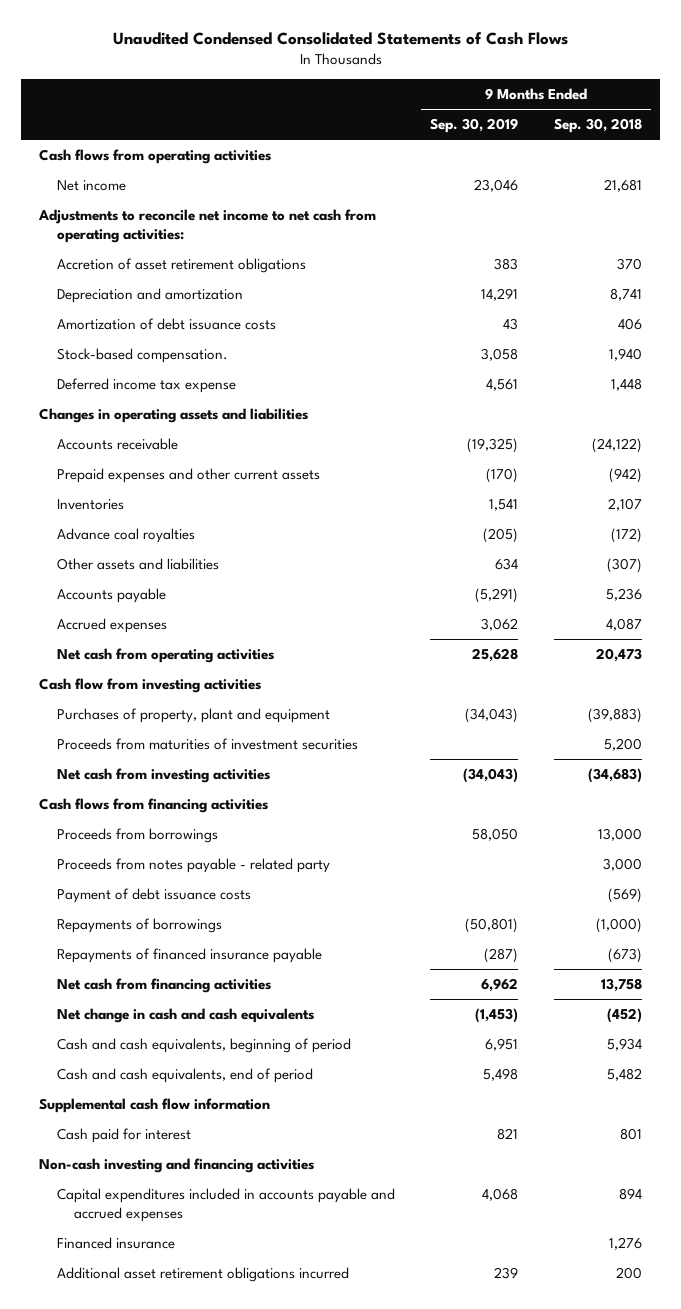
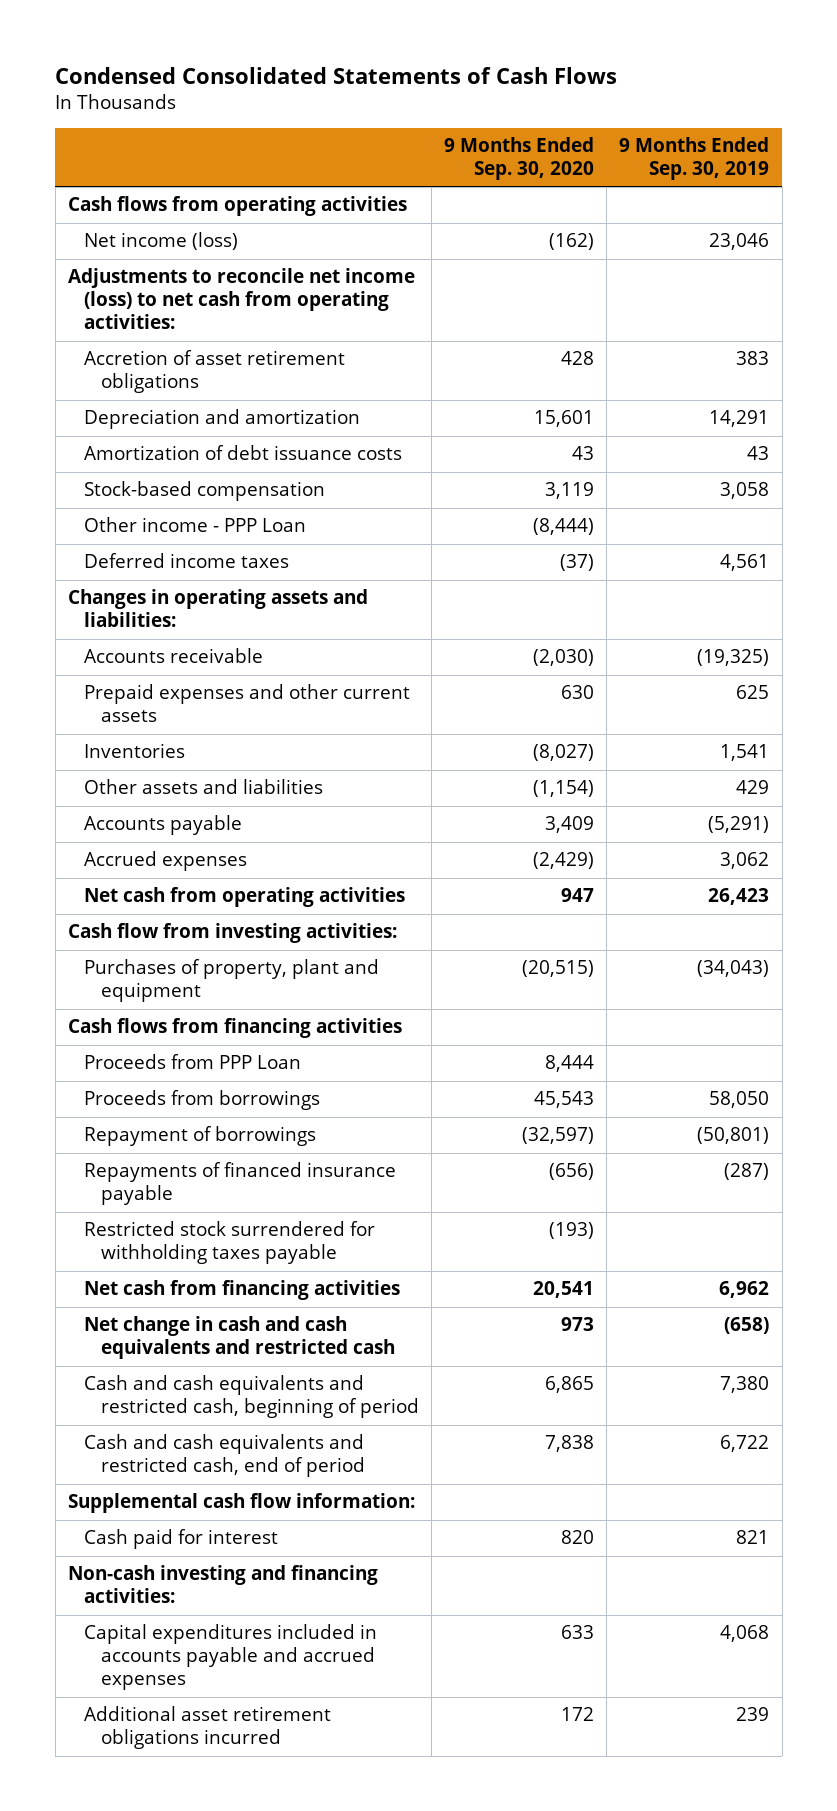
[112,31,568,45] Unaudited Condensed Consolidated Statements of Cash Flows -> [55,66,618,84] Condensed Consolidated Statements of Cash Flows
[554,118,643,134] Sep. 30, 2018 -> none
none -> [444,136,595,180] 9 Months Ended Sep. 30, 2020
[56,180,126,192] Net income -> [84,232,239,251] Net income (loss)
[37,209,376,243] Adjustments to reconcile net income to net cash from operating activities: -> [67,268,415,330] Adjustments to reconcile net income (loss) to net cash from operating activities:
[56,348,228,364] Stock-based compensation. -> [84,481,326,502] Stock-based compensation
none -> [84,517,307,533] Other income - PPP Loan
[56,378,236,394] Deferred income tax expense -> [84,553,290,569] Deferred income taxes
[38,408,308,424] Changes in operating assets and liabilities -> [67,589,368,628] Changes in operating assets and liabilities:
[486,468,519,484] (170) -> [736,685,770,700] 625
[56,528,195,544] Advance coal royalties -> none
[495,558,519,571] 634 -> [736,780,770,795] 429
[472,648,519,663] 25,628 -> [708,888,770,906] 26,423
[38,678,261,694] Cash flow from investing activities -> [67,923,397,944] Cash flow from investing activities:
[56,738,358,751] Proceeds from maturities of investment securities -> none
[56,768,270,784] Net cash from investing activities -> none
none -> [84,1054,302,1070] Proceeds from PPP Loan
[56,858,330,874] Proceeds from notes payable - related party -> none
[56,888,251,904] Payment of debt issuance costs -> none
[56,918,222,934] Repayments of borrowings -> [84,1126,317,1147] Repayment of borrowings
none -> [84,1221,376,1265] Restricted stock surrendered for withholding taxes payable
[56,1008,314,1024] Net change in cash and cash equivalents -> [84,1316,395,1360] Net change in cash and cash equivalents and restricted cash
[475,1008,519,1024] (1,453) -> [724,1317,770,1335] (658)
[56,1038,351,1054] Cash and cash equivalents, beginning of period -> [84,1375,419,1419] Cash and cash equivalents and restricted cash, beginning of period
[485,1038,519,1052] 6,951 -> [720,1376,770,1394] 7,380
[56,1068,313,1084] Cash and cash equivalents, end of period -> [84,1434,365,1478] Cash and cash equivalents and restricted cash, end of period
[483,1068,519,1082] 5,498 -> [720,1435,770,1453] 6,722
[38,1098,270,1114] Supplemental cash flow information -> [67,1493,415,1514] Supplemental cash flow information:
[38,1158,314,1174] Non-cash investing and financing activities -> [67,1565,378,1604] Non-cash investing and financing activities:
[56,1237,175,1250] Financed insurance -> none

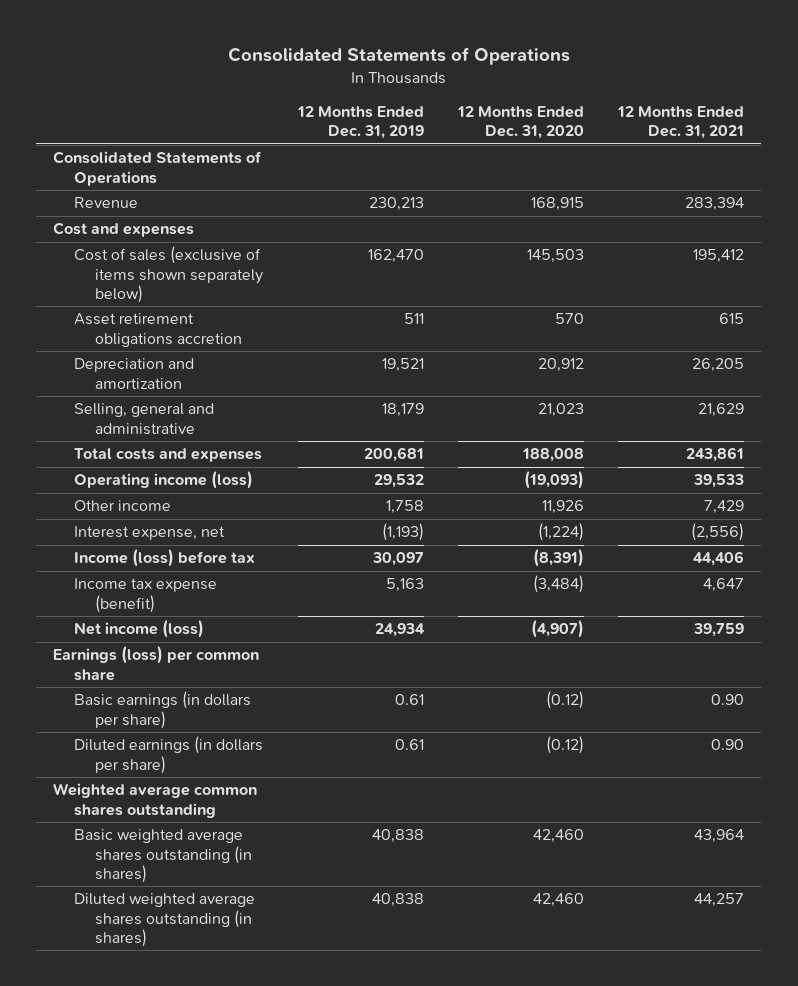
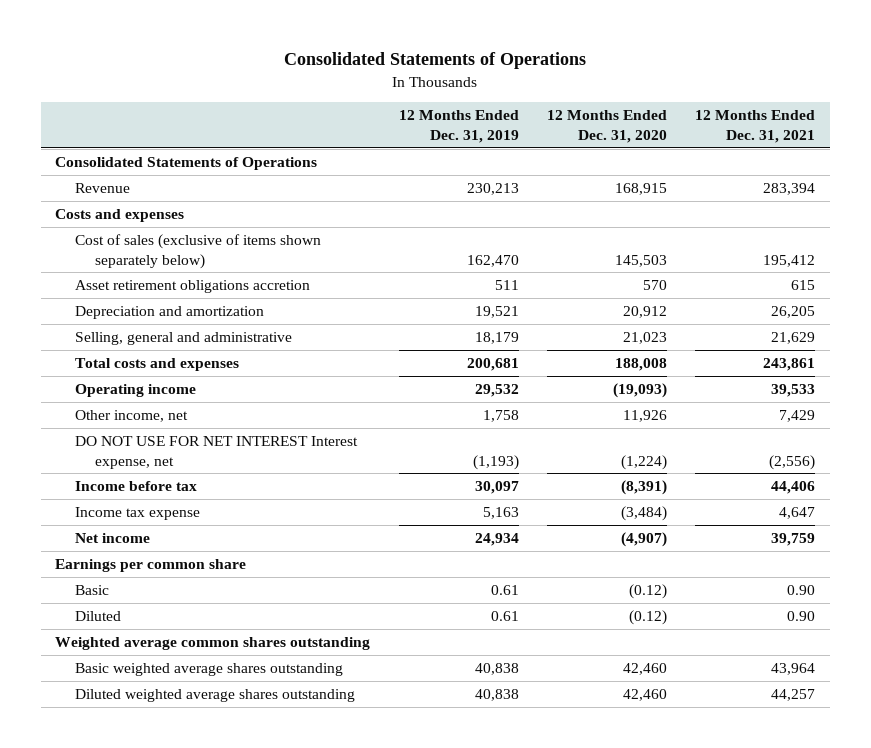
[53,222,195,238] Cost and expenses -> [55,209,185,223] Costs and expenses
[74,471,254,490] Operating income (loss) -> [75,384,197,398] Operating income
[74,500,172,512] Other income -> [75,410,189,423] Other income, net
[74,526,226,541] Interest expense, net -> [75,436,359,469] DO NOT USE FOR NET INTEREST Interest expense, net
[74,549,256,568] Income (loss) before tax -> [75,481,198,492] Income before tax
[74,578,218,613] Income tax expense (benefit) -> [75,507,201,521] Income tax expense
[74,620,205,639] Net income (loss) -> [75,533,151,544] Net income
[53,646,260,681] Earnings (loss) per common share -> [55,559,247,573] Earnings per common share
[74,691,252,729] Basic earnings (in dollars per share) -> [75,585,110,596] Basic
[74,736,264,774] Diluted earnings (in dollars per share) -> [75,611,122,622] Diluted
[74,829,253,883] Basic weighted average shares outstanding (in shares) -> [75,663,344,677] Basic weighted average shares outstanding
[74,893,256,947] Diluted weighted average shares outstanding (in shares) -> [75,689,356,703] Diluted weighted average shares outstanding

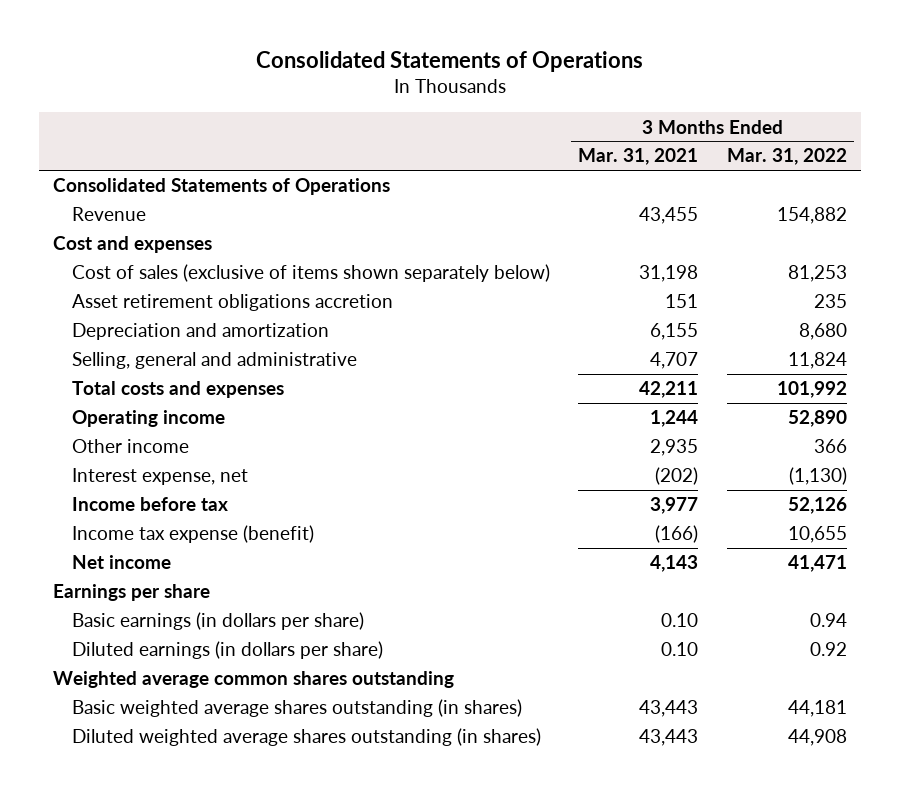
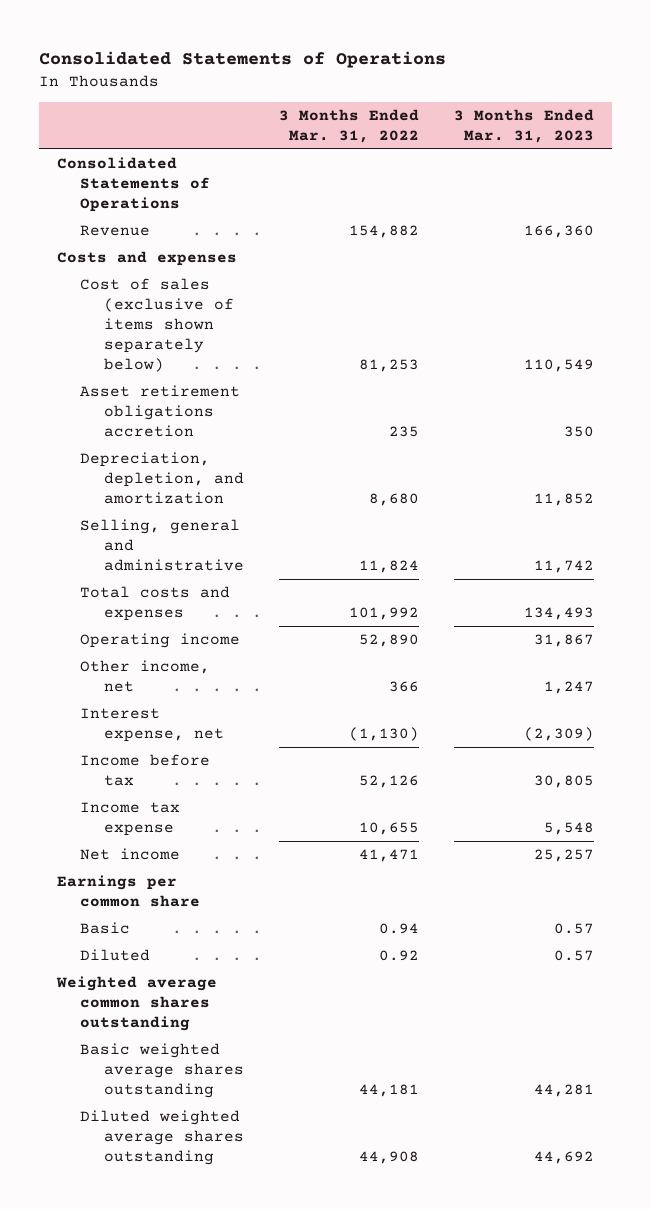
[578,148,699,166] Mar. 31, 2021 -> none
none -> [454,108,595,143] 3 Months Ended Mar. 31, 2023
[53,236,213,254] Cost and expenses -> [56,251,237,267] Costs and expenses
[72,323,330,341] Depreciation and amortization -> [80,452,245,504] Depreciation, depletion, and amortization
[72,439,190,454] Other income -> [80,660,211,693] Other income, net
[72,525,315,544] Income tax expense (benefit) -> [80,802,181,837] Income tax expense
[53,584,211,602] Earnings per share -> [56,875,201,908] Earnings per common share
[72,612,365,631] Basic earnings (in dollars per share) -> [80,922,131,935] Basic
[72,641,384,660] Diluted earnings (in dollars per share) -> [80,949,151,962] Diluted
[72,699,523,718] Basic weighted average shares outstanding (in shares) -> [80,1043,245,1098] Basic weighted average shares outstanding
[72,728,542,747] Diluted weighted average shares outstanding (in shares) -> [80,1110,245,1165] Diluted weighted average shares outstanding

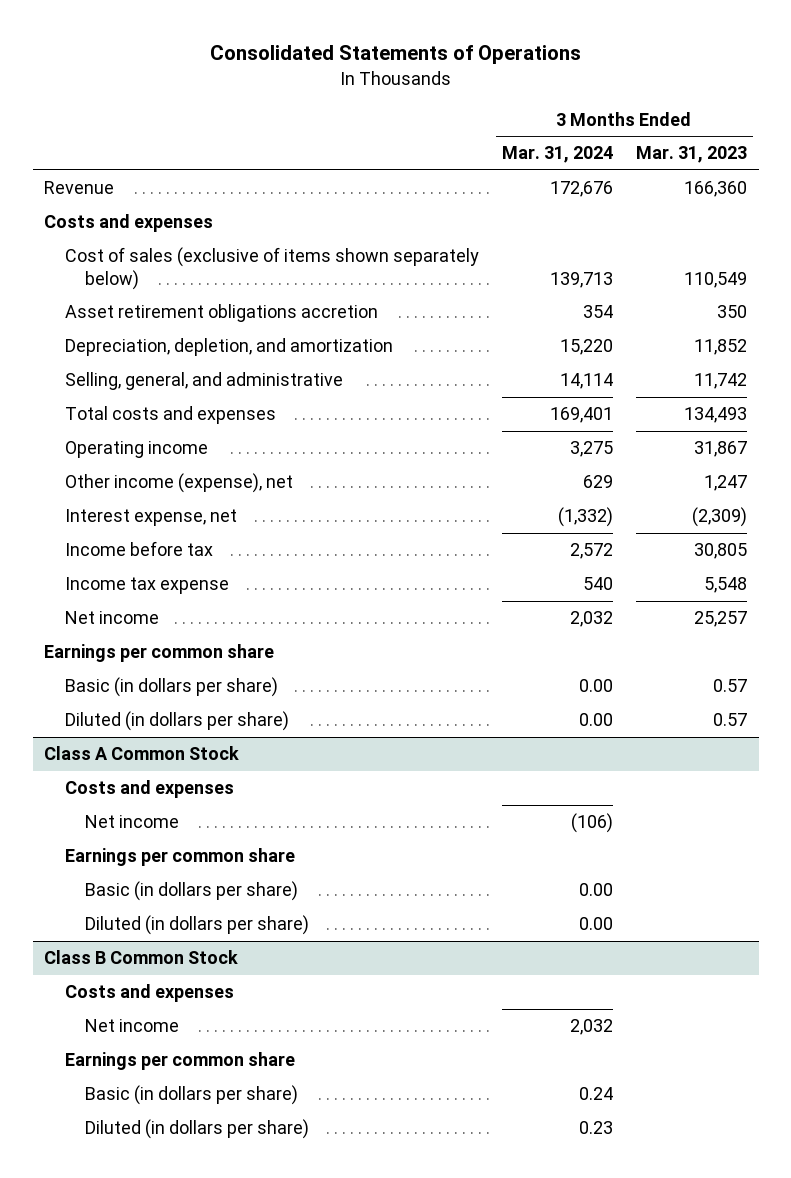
[279,108,420,143] 3 Months Ended Mar. 31, 2022 -> none
none -> [501,146,613,164] Mar. 31, 2024
[56,157,211,212] Consolidated Statements of Operations -> none
[80,519,245,571] Selling, general and administrative -> [64,372,343,391] Selling, general, and administrative
[80,660,211,693] Other income, net -> [64,473,293,494] Other income (expense), net
[55,976,217,1031] Weighted average common shares outstanding -> none
[80,1043,245,1098] Basic weighted average shares outstanding -> none
[80,1110,245,1165] Diluted weighted average shares outstanding -> none
[80,922,131,935] Basic -> [64,677,278,698] Basic (in dollars per share)
[80,949,151,962] Diluted -> [64,711,289,732] Diluted (in dollars per share)
none -> [44,746,240,761] Class A Common Stock
none -> [64,780,234,799] Costs and expenses
none -> [85,815,180,829] Net income
none -> [64,848,295,867] Earnings per common share
none -> [85,881,299,902] Basic (in dollars per share)
none -> [85,915,310,936] Diluted (in dollars per share)
none -> [44,950,239,965] Class B Common Stock
none -> [64,984,234,1003] Costs and expenses
none -> [85,1019,180,1033] Net income
none -> [64,1052,295,1071] Earnings per common share
none -> [85,1085,299,1106] Basic (in dollars per share)
none -> [85,1119,310,1140] Diluted (in dollars per share)

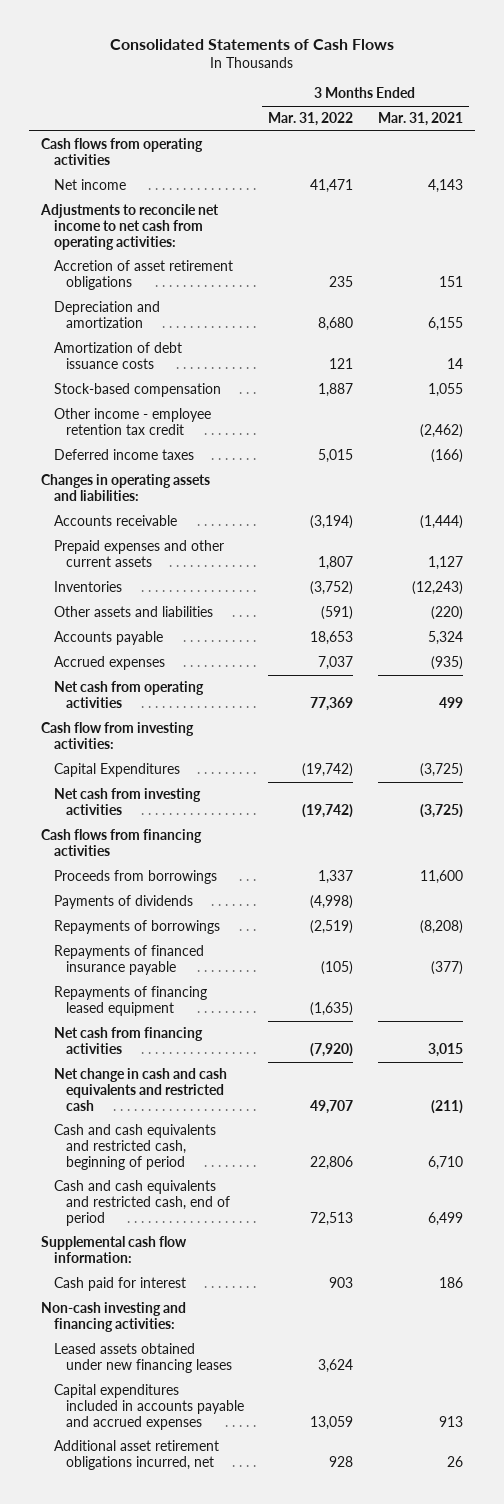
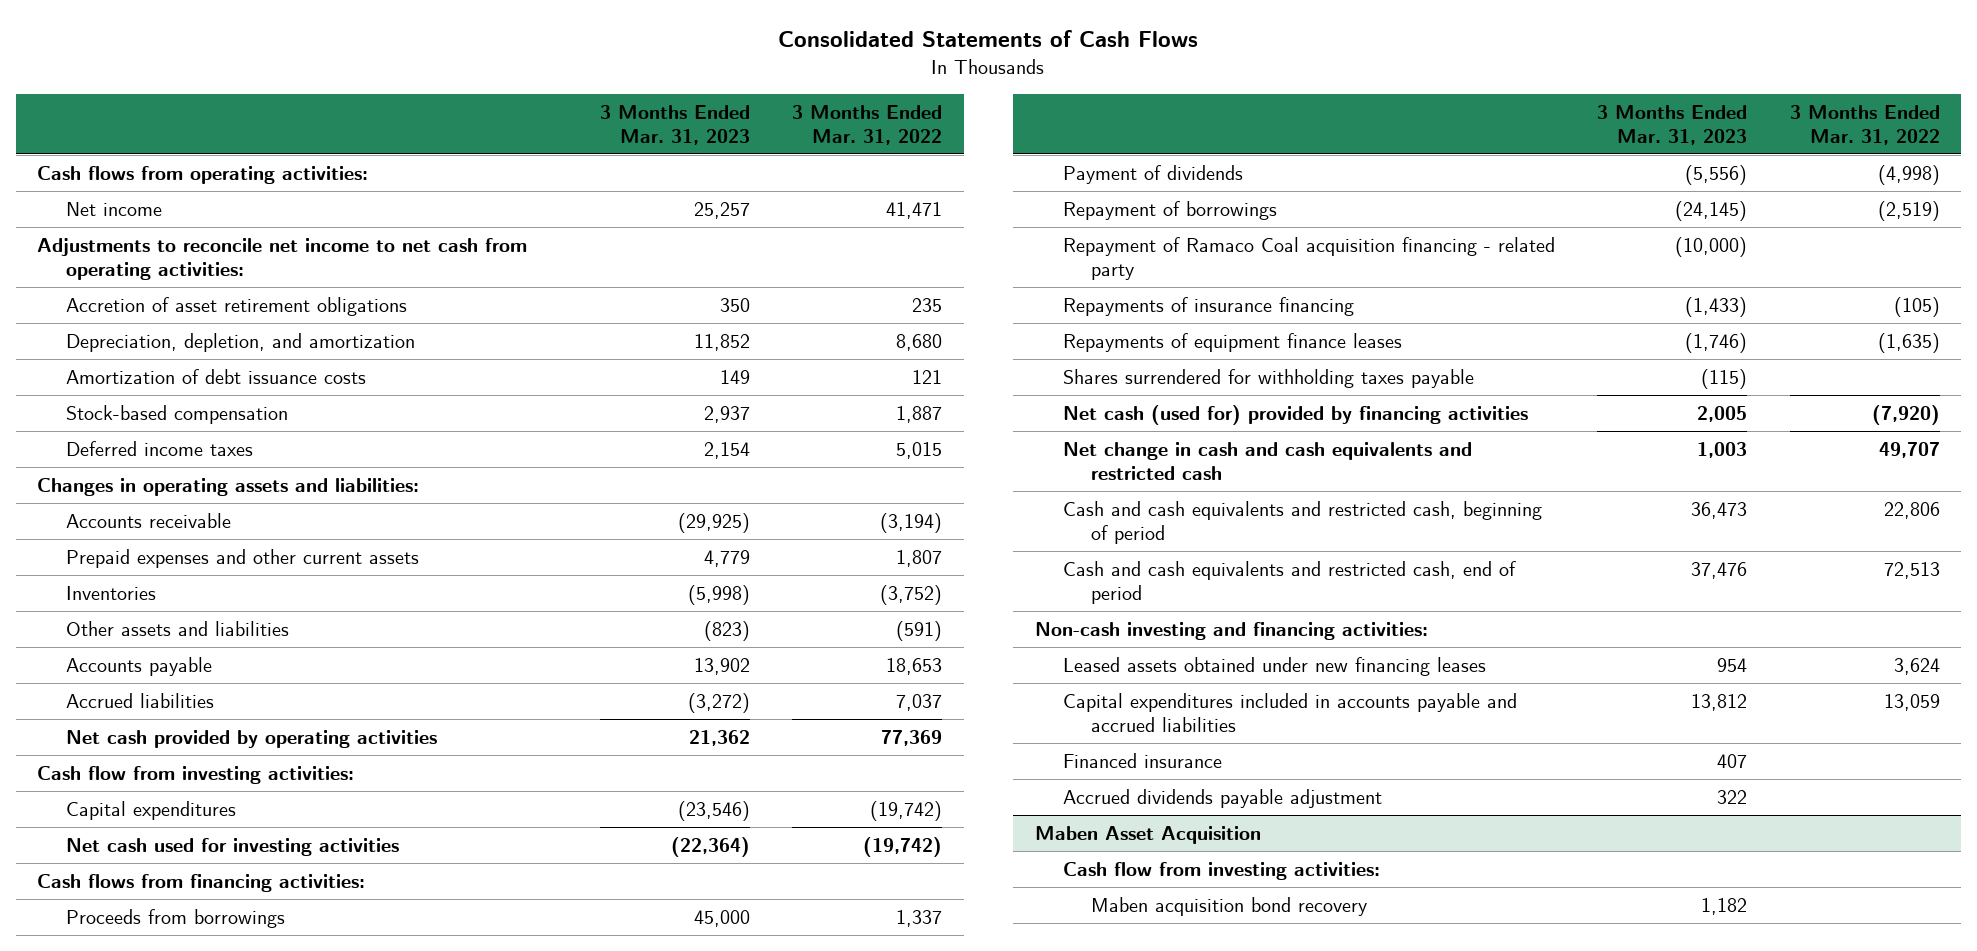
[377,112,463,127] Mar. 31, 2021 -> none
none -> [600,104,751,145] 3 Months Ended Mar. 31, 2023
[41,138,204,165] Cash flows from operating activities -> [37,165,369,184] Cash flows from operating activities:
[53,301,160,328] Depreciation and amortization -> [65,332,415,352] Depreciation, depletion, and amortization
[53,408,211,435] Other income - employee retention tax credit -> none
[53,656,165,671] Accrued expenses -> [65,692,214,708] Accrued liabilities
[53,681,204,708] Net cash from operating activities -> [65,729,437,748] Net cash provided by operating activities
[53,763,180,778] Capital Expenditures -> [65,800,236,820] Capital expenditures
[53,788,201,815] Net cash from investing activities -> [65,837,399,856] Net cash used for investing activities
[41,829,203,856] Cash flows from financing activities -> [37,873,366,892] Cash flows from financing activities:
[53,895,193,910] Payments of dividends -> [1062,164,1243,184] Payment of dividends
[53,920,220,935] Repayments of borrowings -> [1062,200,1277,220] Repayment of borrowings
none -> [1062,236,1555,281] Repayment of Ramaco Coal acquisition financing - related party
[53,945,204,975] Repayments of financed insurance payable -> [1062,296,1354,316] Repayments of insurance financing
[53,986,207,1016] Repayments of financing leased equipment -> [1062,332,1402,352] Repayments of equipment finance leases
none -> [1062,368,1474,388] Shares surrendered for withholding taxes payable
[53,1027,203,1054] Net cash from financing activities -> [1062,404,1528,425] Net cash (used for) provided by financing activities
[41,1236,188,1263] Supplemental cash flow information: -> none
[53,1277,186,1292] Cash paid for interest -> none
[53,1440,219,1470] Additional asset retirement obligations incurred, net -> none
[53,1384,245,1430] Capital expenditures included in accounts payable and accrued expenses -> [1062,692,1517,733] Capital expenditures included in accounts payable and accrued liabilities
none -> [1062,752,1222,768] Financed insurance
none -> [1062,788,1382,808] Accrued dividends payable adjustment
none -> [1034,825,1261,844] Maben Asset Acquisition
none -> [1062,861,1380,880] Cash flow from investing activities:
none -> [1091,896,1368,916] Maben acquisition bond recovery

